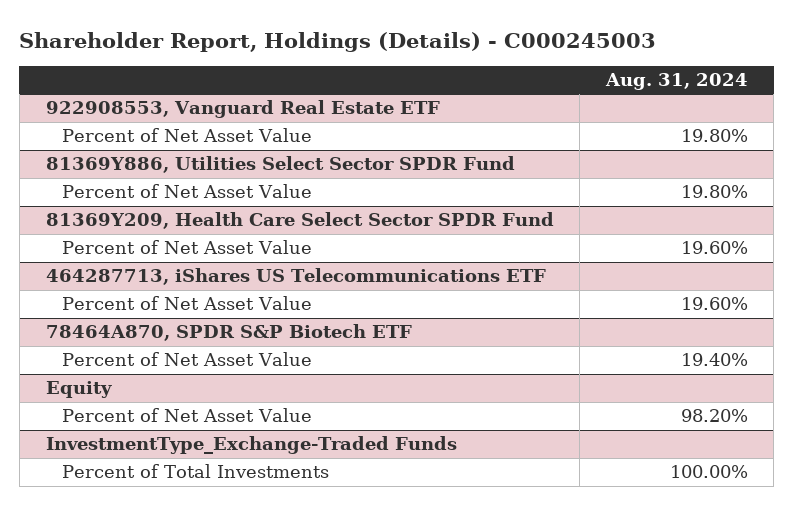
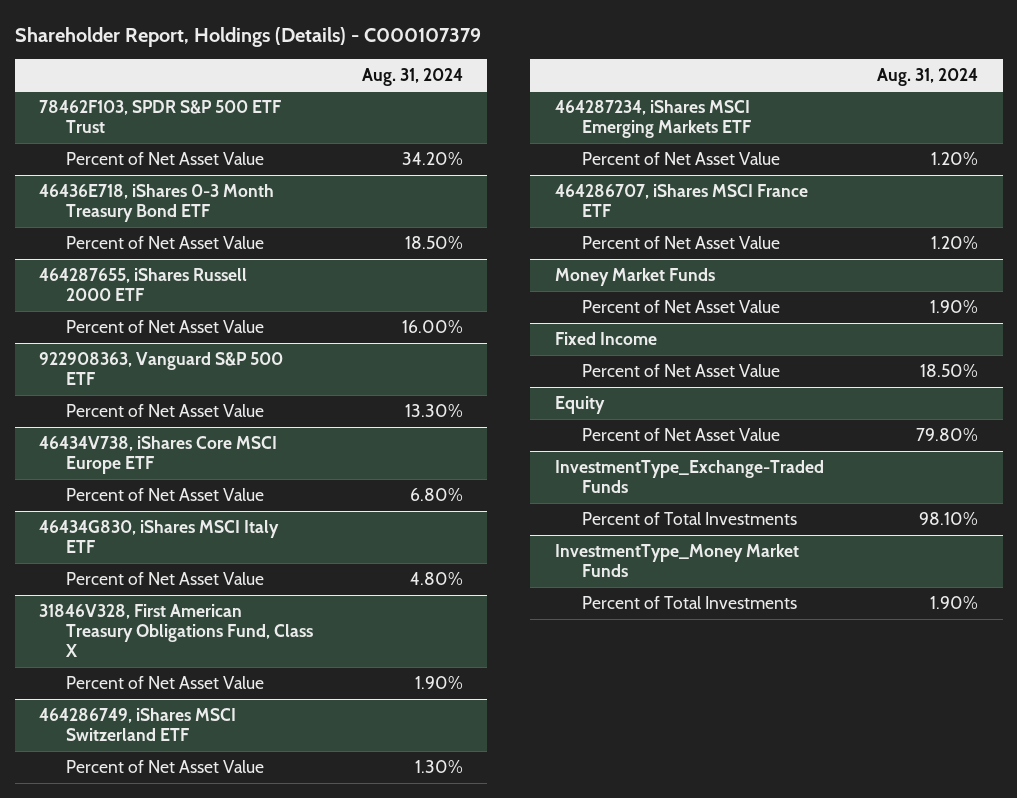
[19,31,657,52] Shareholder Report, Holdings (Details) - C000245003 -> [14,26,481,47] Shareholder Report, Holdings (Details) - C000107379
[45,100,440,119] 922908553, Vanguard Real Estate ETF -> none
[45,156,515,174] 81369Y886, Utilities Select Sector SPDR Fund -> none
[45,212,554,230] 81369Y209, Health Care Select Sector SPDR Fund -> none
[45,268,546,286] 464287713, iShares US Telecommunications ETF -> none
[45,324,412,342] 78464A870, SPDR S&P Biotech ETF -> none
none -> [39,99,282,133] 78462F103, SPDR S&P 500 ETF Trust
[680,129,748,143] 19.80% -> [401,151,463,165] 34.20%
none -> [39,183,275,222] 46436E718, iShares 0-3 Month Treasury Bond ETF
[680,185,748,199] 19.80% -> [404,235,463,249] 18.50%
none -> [39,267,248,301] 464287655, iShares Russell 2000 ETF
[680,241,748,255] 19.60% -> [401,319,463,333] 16.00%
none -> [39,351,284,385] 922908363, Vanguard S&P 500 ETF
[680,297,748,311] 19.60% -> [404,403,463,417] 13.30%
none -> [39,435,278,474] 46434V738, iShares Core MSCI Europe ETF
[680,353,748,367] 19.40% -> [409,487,463,501] 6.80%
none -> [39,519,280,553] 46434G830, iShares MSCI Italy ETF
none -> [66,571,265,585] Percent of Net Asset Value
none -> [39,603,314,657] 31846V328, First American Treasury Obligations Fund, Class X
none -> [66,675,265,689] Percent of Net Asset Value
none -> [39,707,237,741] 464286749, iShares MSCI Switzerland ETF
none -> [66,759,265,773] Percent of Net Asset Value
none -> [554,99,751,138] 464287234, iShares MSCI Emerging Markets ETF
none -> [581,151,780,165] Percent of Net Asset Value
none -> [554,183,808,217] 464286707, iShares MSCI France ETF
none -> [581,235,780,249] Percent of Net Asset Value
none -> [554,267,715,286] Money Market Funds
none -> [581,299,780,313] Percent of Net Asset Value
none -> [554,331,657,345] Fixed Income
none -> [581,363,780,377] Percent of Net Asset Value
[680,409,748,423] 98.20% -> [916,427,979,441] 79.80%
[669,465,748,479] 100.00% -> [919,511,979,525] 98.10%
none -> [554,543,799,577] InvestmentType_Money Market Funds
none -> [581,595,797,609] Percent of Total Investments

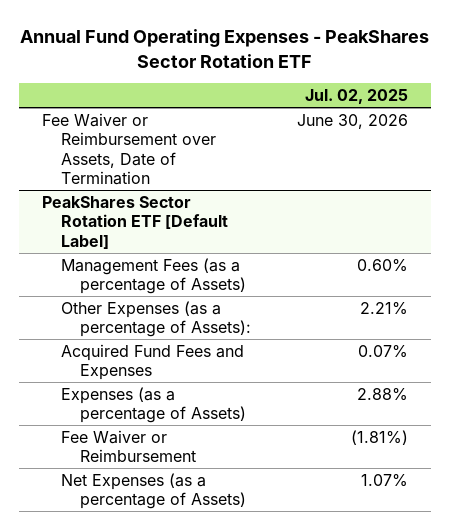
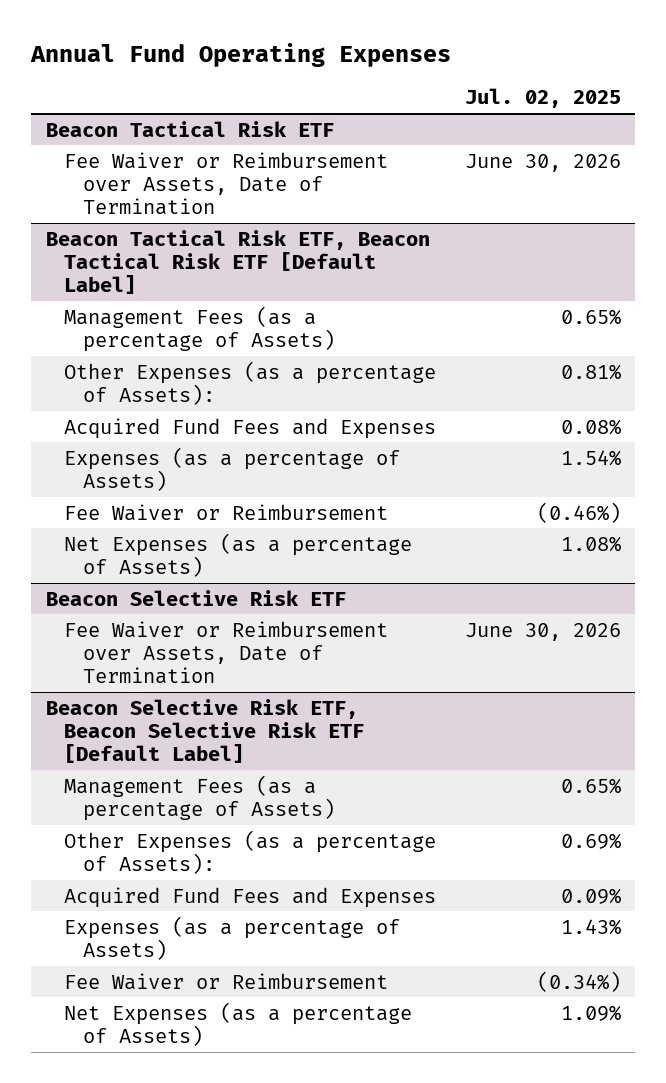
[20,29,430,68] Annual Fund Operating Expenses - PeakShares Sector Rotation ETF -> [30,43,452,68] Annual Fund Operating Expenses
none -> [45,120,334,137] Beacon Tactical Risk ETF
[41,195,229,249] PeakShares Sector Rotation ETF [Default Label] -> none
none -> [45,229,430,295] Beacon Tactical Risk ETF, Beacon Tactical Risk ETF [Default Label]
[357,258,409,272] 0.60% -> [560,308,621,325] 0.65%
[360,301,409,315] 2.21% -> [560,363,621,380] 0.81%
[358,344,409,358] 0.07% -> [560,418,621,435] 0.08%
[357,387,409,401] 2.88% -> [560,449,621,466] 1.54%
[351,429,409,445] (1.81%) -> [536,501,621,523] (0.46%)
[361,473,409,487] 1.07% -> [560,535,621,552] 1.08%
none -> [45,589,346,606] Beacon Selective Risk ETF
none -> [64,620,389,685] Fee Waiver or Reimbursement over Assets, Date of Termination
none -> [45,698,365,764] Beacon Selective Risk ETF, Beacon Selective Risk ETF [Default Label]
none -> [64,774,335,821] Management Fees (as a percentage of Assets)
none -> [64,829,437,874] Other Expenses (as a percentage of Assets):
none -> [64,886,437,908] Acquired Fund Fees and Expenses
none -> [64,915,401,960] Expenses (as a percentage of Assets)
none -> [64,972,389,990] Fee Waiver or Reimbursement
none -> [64,1001,413,1046] Net Expenses (as a percentage of Assets)

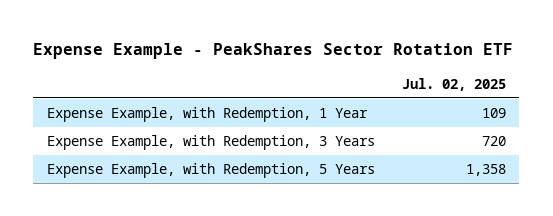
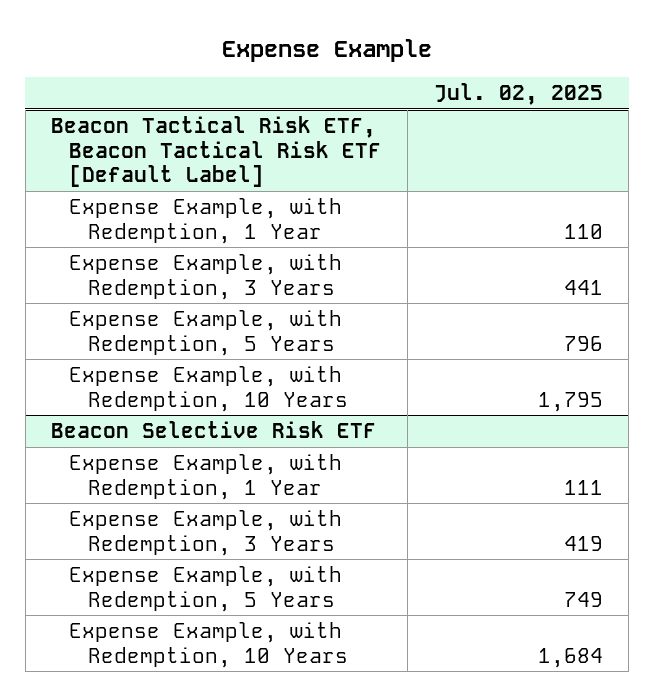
[33,43,514,60] Expense Example - PeakShares Sector Rotation ETF -> [221,38,432,62] Expense Example
none -> [51,115,382,188] Beacon Tactical Risk ETF, Beacon Tactical Risk ETF [Default Label]
[481,108,506,119] 109 -> [563,223,603,239] 110
[481,136,506,147] 720 -> [563,279,603,295] 441
[465,164,506,177] 1,358 -> [563,335,603,351] 796
none -> [69,365,348,412] Expense Example, with Redemption, 10 Years
none -> [51,420,377,438] Beacon Selective Risk ETF
none -> [69,453,343,500] Expense Example, with Redemption, 1 Year
none -> [69,509,343,556] Expense Example, with Redemption, 3 Years
none -> [69,565,343,612] Expense Example, with Redemption, 5 Years
none -> [69,621,348,668] Expense Example, with Redemption, 10 Years

